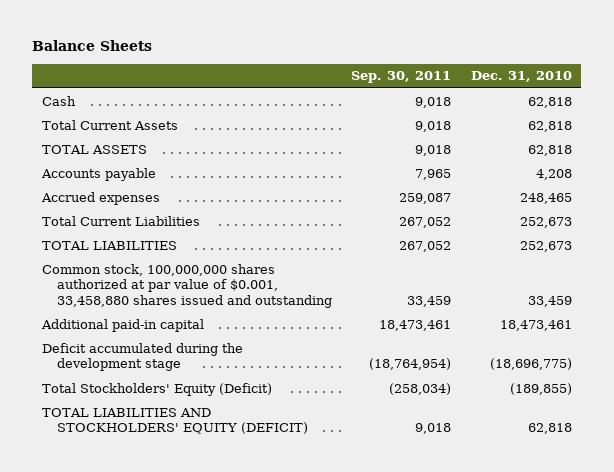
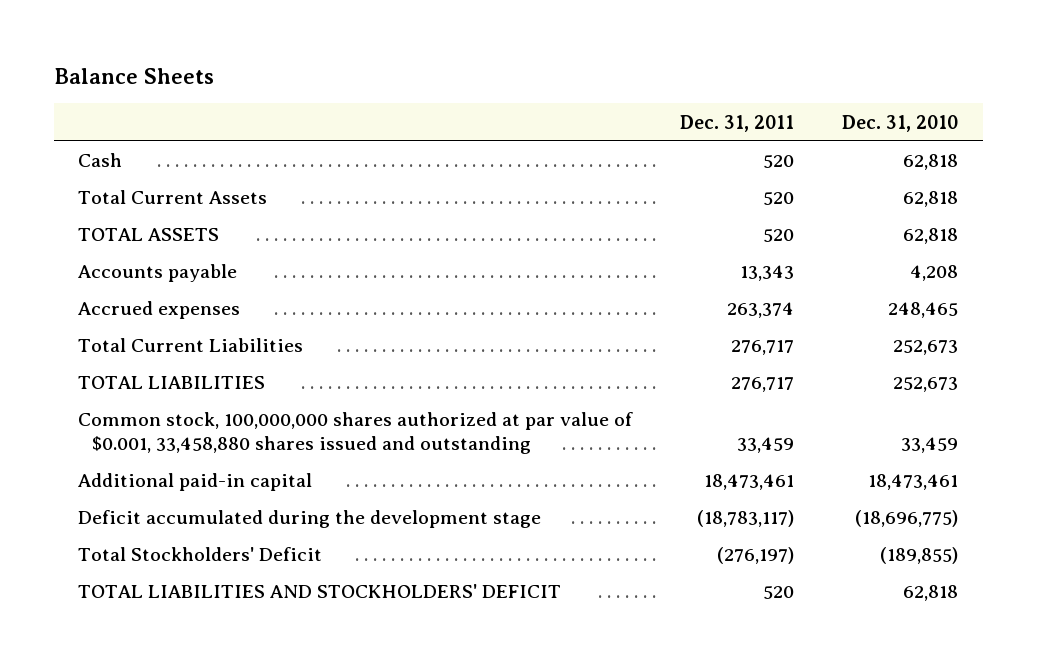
[351,71,452,84] Sep. 30, 2011 -> none
none -> [680,114,795,132] Dec. 31, 2011
[41,382,272,396] Total Stockholders' Equity (Deficit) -> [78,547,323,562] Total Stockholders' Deficit
[41,407,308,435] TOTAL LIABILITIES AND STOCKHOLDERS' EQUITY (DEFICIT) -> [78,584,562,599] TOTAL LIABILITIES AND STOCKHOLDERS' DEFICIT

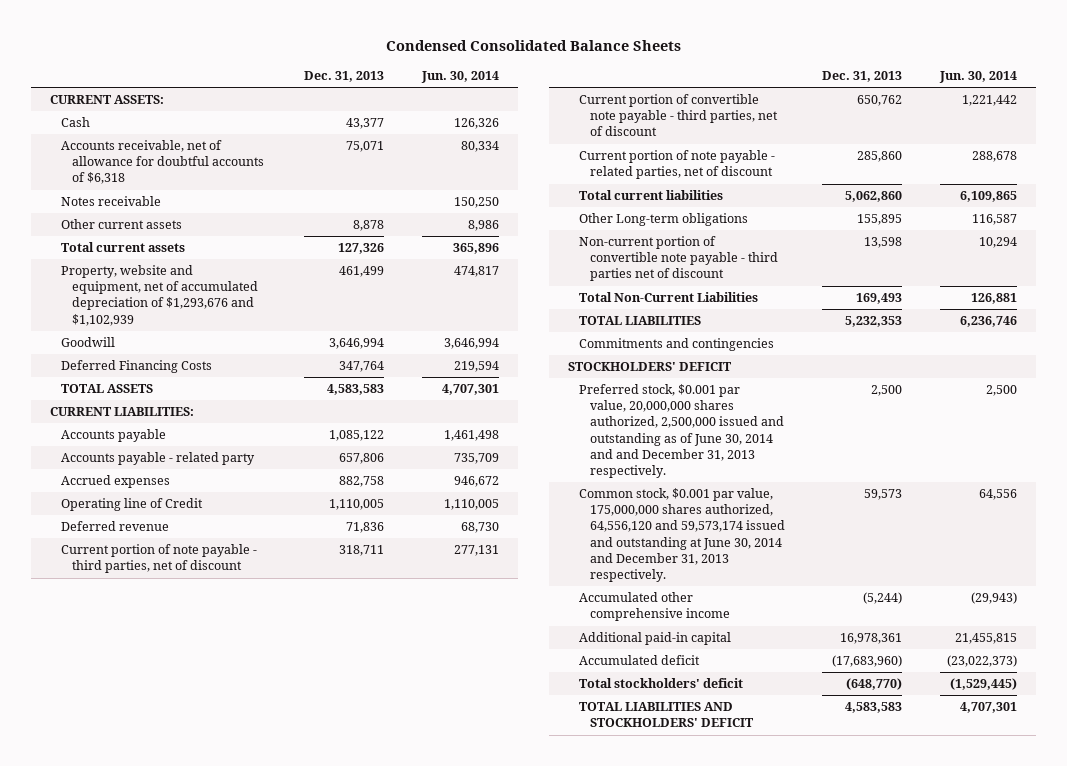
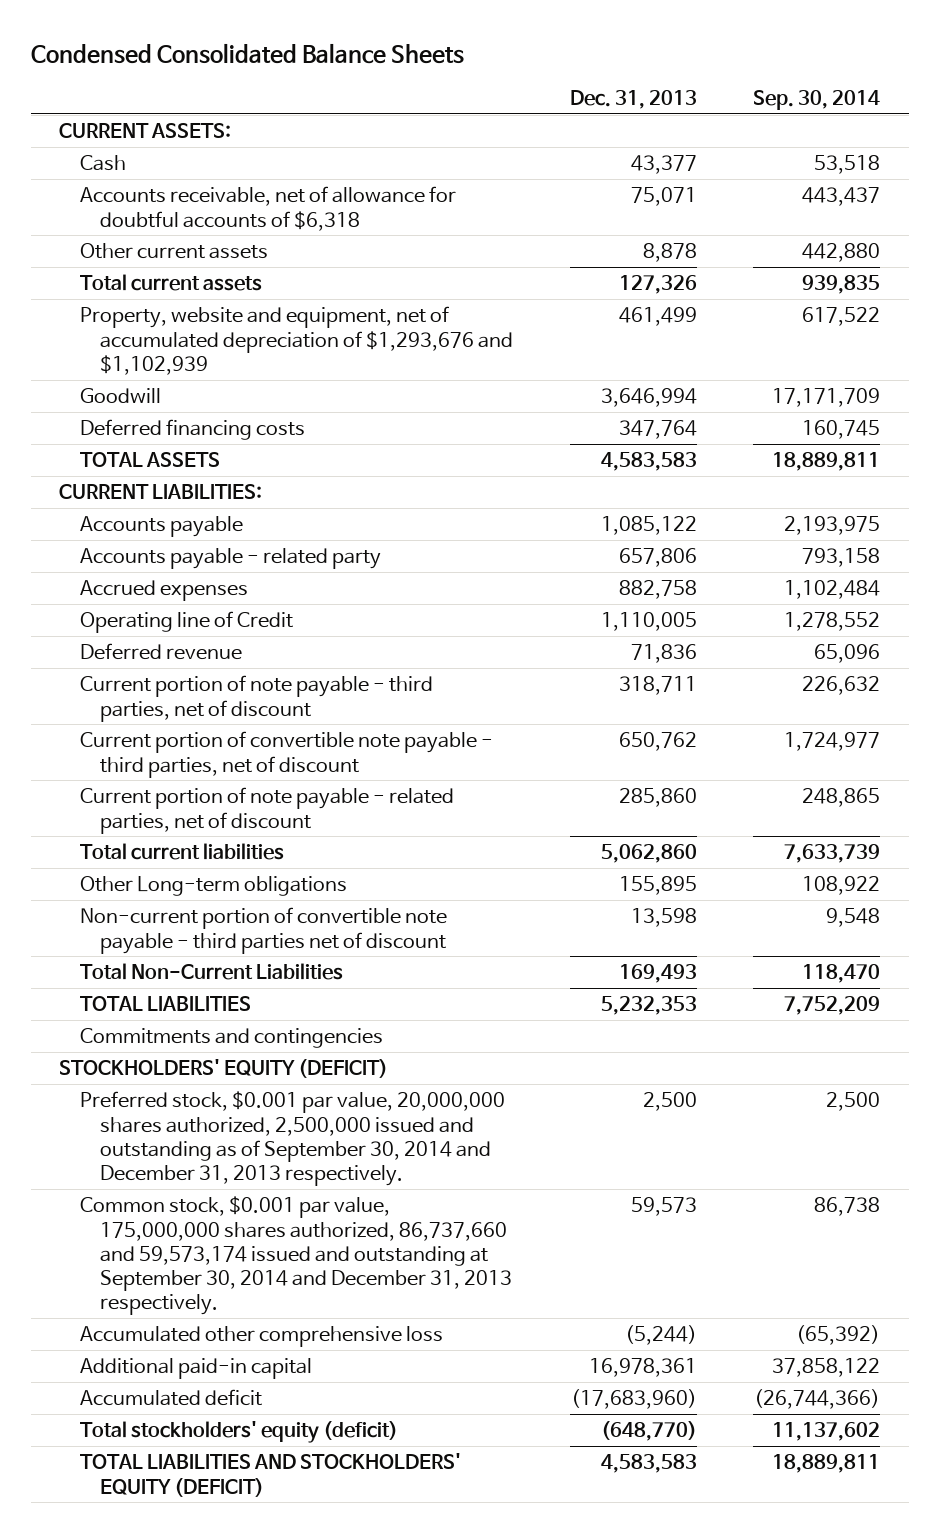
[420,71,499,84] Jun. 30, 2014 -> none
none -> [753,90,881,111] Sep. 30, 2014
[60,196,161,207] Notes receivable -> none
[60,360,212,374] Deferred Financing Costs -> [79,419,305,441] Deferred financing costs
[568,362,733,372] STOCKHOLDERS' DEFICIT -> [58,1059,388,1079] STOCKHOLDERS' EQUITY (DEFICIT)
[578,384,784,478] Preferred stock, $0.001 par value, 20,000,000 shares authorized, 2,500,000 issued and outstanding as of June 30, 2014 and and December 31, 2013 respectively. -> [79,1091,505,1187] Preferred stock, $0.001 par value, 20,000,000 shares authorized, 2,500,000 issued and outstanding as of September 30, 2014 and December 31, 2013 respectively.
[578,488,785,582] Common stock, $0.001 par value, 175,000,000 shares authorized, 64,556,120 and 59,573,174 issued and outstanding at June 30, 2014 and December 31, 2013 respectively. -> [79,1196,513,1316] Common stock, $0.001 par value, 175,000,000 shares authorized, 86,737,660 and 59,573,174 issued and outstanding at September 30, 2014 and December 31, 2013 respectively.
[578,592,730,622] Accumulated other comprehensive income -> [79,1326,443,1348] Accumulated other comprehensive loss
[578,678,743,689] Total stockholders' deficit -> [79,1421,398,1444] Total stockholders' equity (deficit)
[578,702,754,728] TOTAL LIABILITIES AND STOCKHOLDERS' DEFICIT -> [79,1453,461,1497] TOTAL LIABILITIES AND STOCKHOLDERS' EQUITY (DEFICIT)

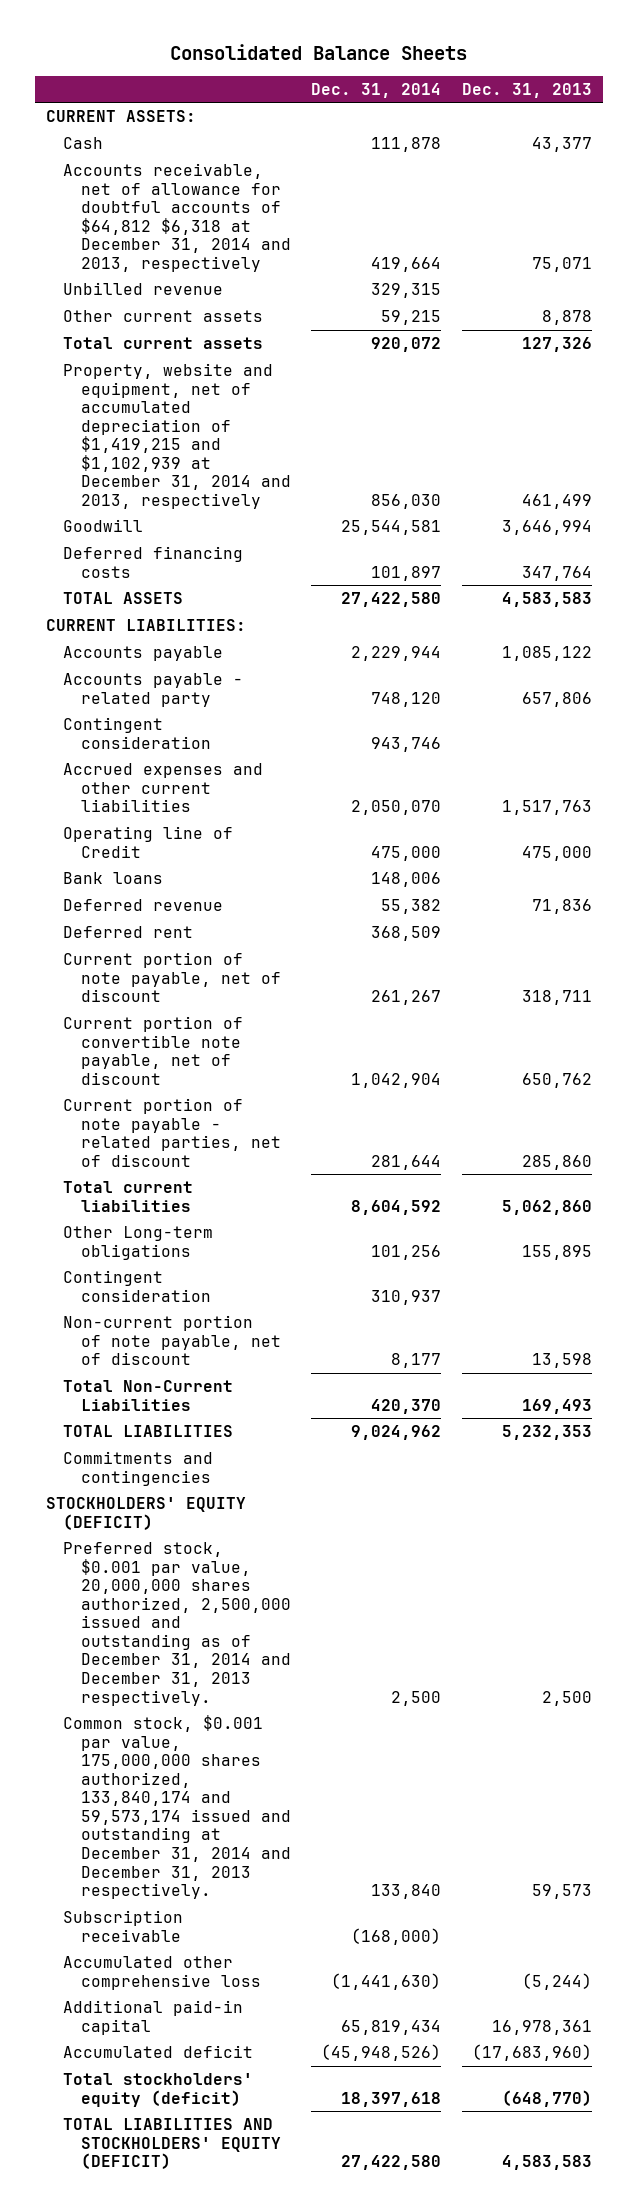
[30,42,464,64] Condensed Consolidated Balance Sheets -> [169,44,467,61] Consolidated Balance Sheets
[753,90,881,111] Sep. 30, 2014 -> none
none -> [311,83,442,99] Dec. 31, 2014
[79,186,456,231] Accounts receivable, net of allowance for doubtful accounts of $6,318 -> [63,163,291,272] Accounts receivable, net of allowance for doubtful accounts of $64,812 $6,318 at December 31, 2014 and 2013, respectively
none -> [63,282,224,296] Unbilled revenue
[79,306,514,375] Property, website and equipment, net of accumulated depreciation of $1,293,676 and $1,102,939 -> [63,363,291,510] Property, website and equipment, net of accumulated depreciation of $1,419,215 and $1,102,939 at December 31, 2014 and 2013, respectively
[79,580,248,602] Accrued expenses -> none
none -> [63,717,211,749] Contingent consideration
none -> [63,763,264,813] Accrued expenses and other current liabilities
[600,612,697,632] 1,110,005 -> [522,845,593,861] 475,000
none -> [63,872,164,885] Bank loans
none -> [63,926,194,939] Deferred rent
[79,675,433,722] Current portion of note payable - third parties, net of discount -> [63,952,281,1003] Current portion of note payable, net of discount
[79,731,493,778] Current portion of convertible note payable - third parties, net of discount -> [63,1016,244,1085] Current portion of convertible note payable, net of discount
none -> [63,1270,211,1302] Contingent consideration
[79,907,447,954] Non-current portion of convertible note payable - third parties net of discount -> [63,1315,281,1366] Non-current portion of note payable, net of discount
[79,1091,505,1187] Preferred stock, $0.001 par value, 20,000,000 shares authorized, 2,500,000 issued and outstanding as of September 30, 2014 and December 31, 2013 respectively. -> [63,1542,291,1706] Preferred stock, $0.001 par value, 20,000,000 shares authorized, 2,500,000 issued and outstanding as of December 31, 2014 and December 31, 2013 respectively.
[79,1196,513,1316] Common stock, $0.001 par value, 175,000,000 shares authorized, 86,737,660 and 59,573,174 issued and outstanding at September 30, 2014 and December 31, 2013 respectively. -> [63,1715,291,1900] Common stock, $0.001 par value, 175,000,000 shares authorized, 133,840,174 and 59,573,174 issued and outstanding at December 31, 2014 and December 31, 2013 respectively.
none -> [63,1910,184,1942] Subscription receivable

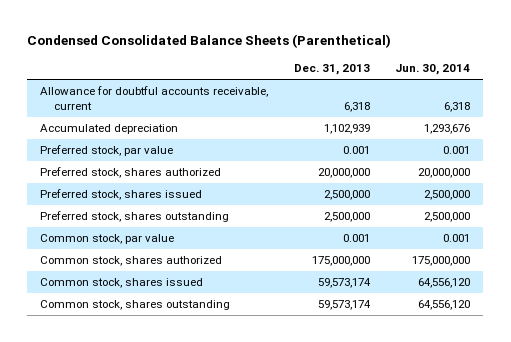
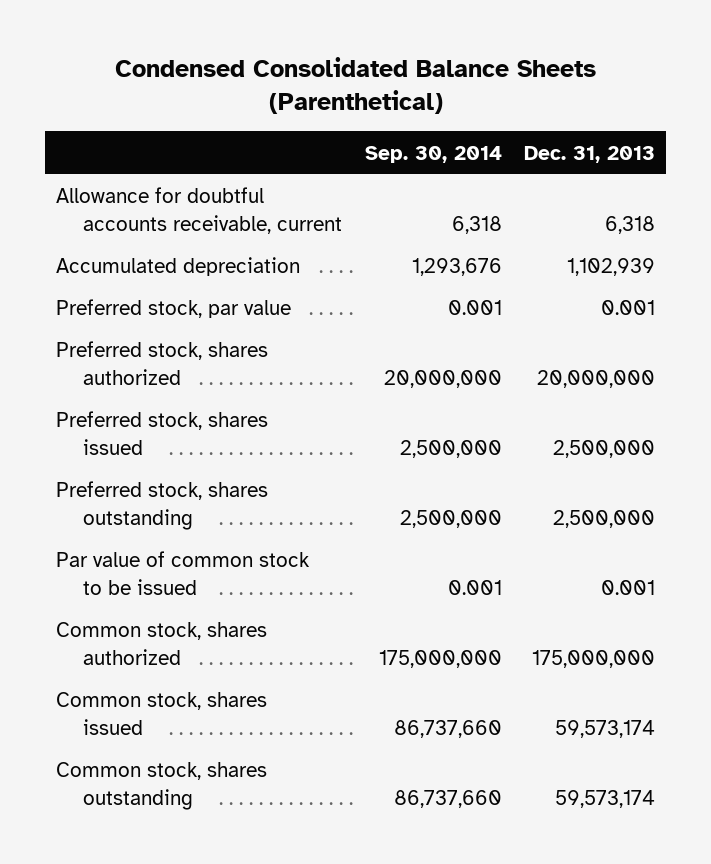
[395,64,471,76] Jun. 30, 2014 -> none
none -> [364,145,502,163] Sep. 30, 2014
[40,234,175,245] Common stock, par value -> [55,551,310,595] Par value of common stock to be issued

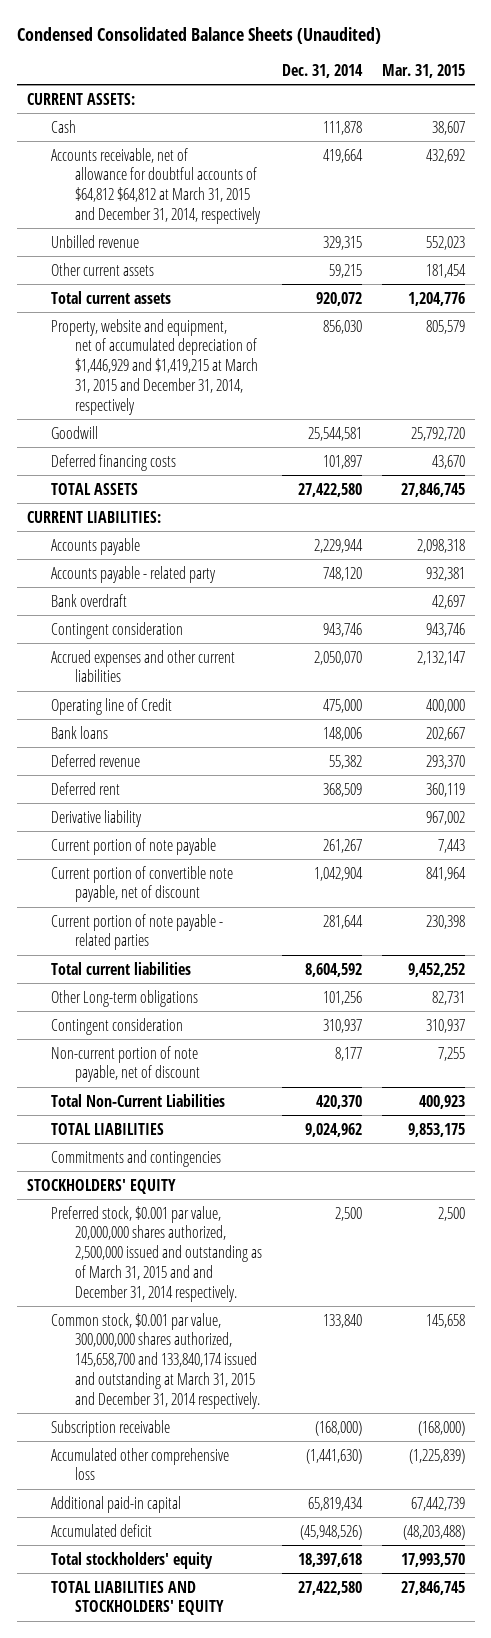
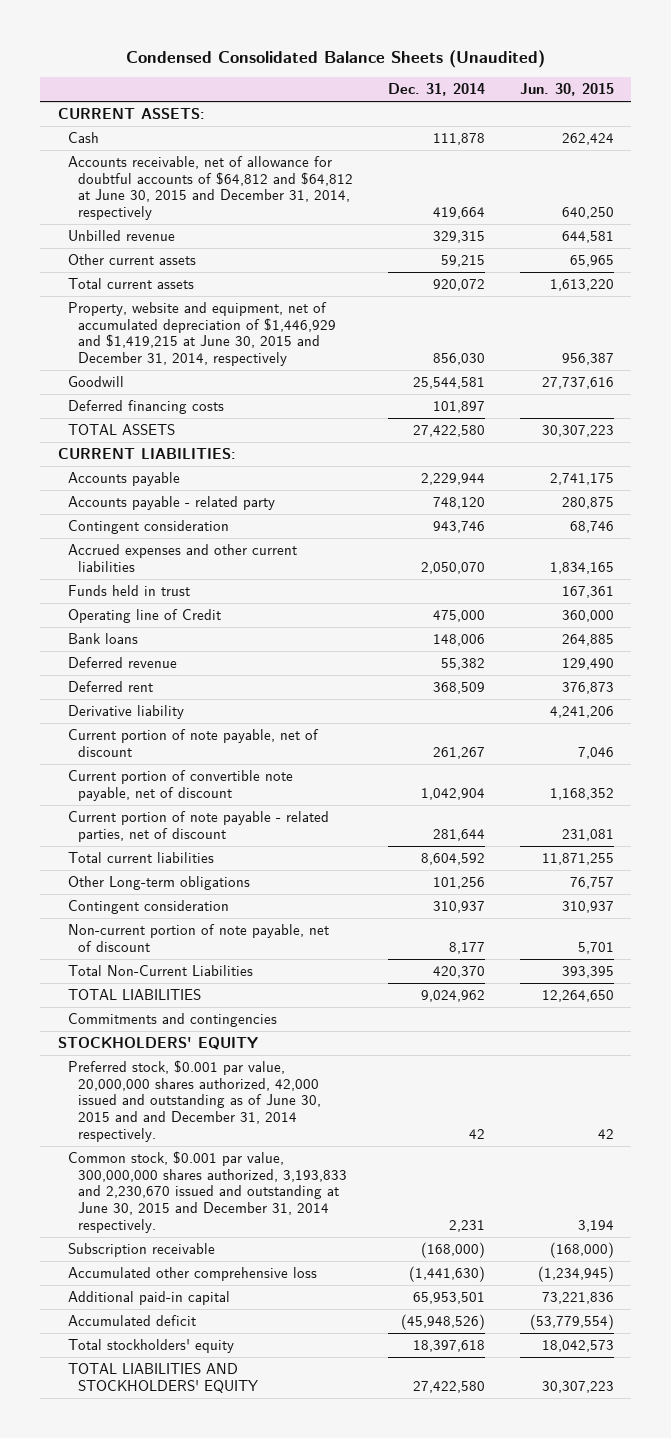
[381,63,465,78] Mar. 31, 2015 -> none
none -> [519,83,614,97] Jun. 30, 2015
[50,147,261,224] Accounts receivable, net of allowance for doubtful accounts of $64,812 $64,812 at March 31, 2015 and December 31, 2014, respectively -> [67,156,354,221] Accounts receivable, net of allowance for doubtful accounts of $64,812 and $64,812 at June 30, 2015 and December 31, 2014, respectively
[50,318,258,415] Property, website and equipment, net of accumulated depreciation of $1,446,929 and $1,419,215 at March 31, 2015 and December 31, 2014, respectively -> [67,302,337,367] Property, website and equipment, net of accumulated depreciation of $1,446,929 and $1,419,215 at June 30, 2015 and December 31, 2014, respectively
[50,593,127,607] Bank overdraft -> none
none -> [67,585,190,597] Funds held in trust
[50,837,216,855] Current portion of note payable -> [67,729,319,757] Current portion of note payable, net of discount
[50,913,223,951] Current portion of note payable - related parties -> [67,811,329,842] Current portion of note payable - related parties, net of discount
[50,1205,262,1302] Preferred stock, $0.001 par value, 20,000,000 shares authorized, 2,500,000 issued and outstanding as of March 31, 2015 and and December 31, 2014 respectively. -> [67,1060,322,1142] Preferred stock, $0.001 par value, 20,000,000 shares authorized, 42,000 issued and outstanding as of June 30, 2015 and and December 31, 2014 respectively.
[334,1206,362,1221] 2,500 -> [468,1128,485,1139] 42
[50,1312,260,1409] Common stock, $0.001 par value, 300,000,000 shares authorized, 145,658,700 and 133,840,174 issued and outstanding at March 31, 2015 and December 31, 2014 respectively. -> [67,1151,348,1233] Common stock, $0.001 par value, 300,000,000 shares authorized, 3,193,833 and 2,230,670 issued and outstanding at June 30, 2015 and December 31, 2014 respectively.
[322,1313,362,1328] 133,840 -> [448,1219,485,1232] 2,231
[307,1496,363,1511] 65,819,434 -> [412,1292,485,1305] 65,953,501

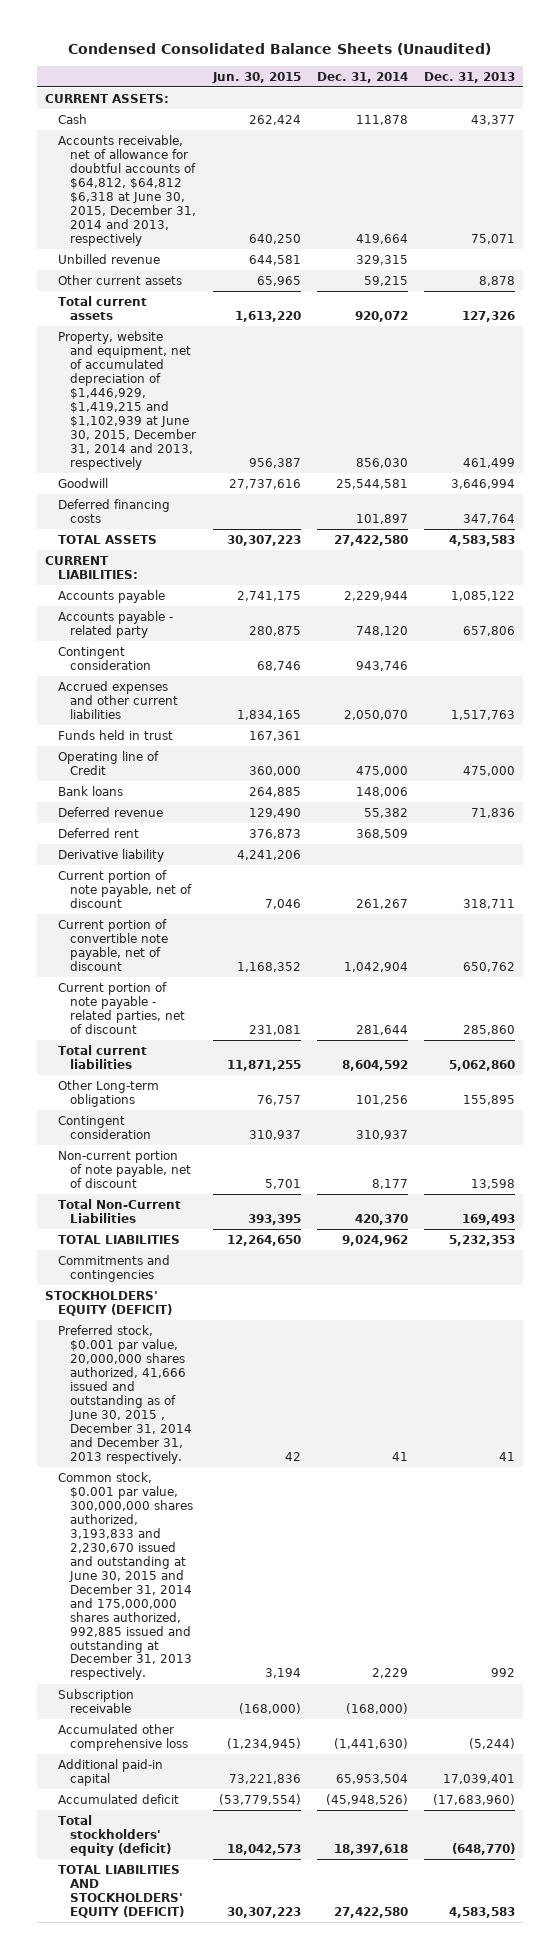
none -> [423,71,515,83] Dec. 31, 2013
[67,156,354,221] Accounts receivable, net of allowance for doubtful accounts of $64,812 and $64,812 at June 30, 2015 and December 31, 2014, respectively -> [57,134,197,246] Accounts receivable, net of allowance for doubtful accounts of $64,812, $64,812 $6,318 at June 30, 2015, December 31, 2014 and 2013, respectively
[67,302,337,367] Property, website and equipment, net of accumulated depreciation of $1,446,929 and $1,419,215 at June 30, 2015 and December 31, 2014, respectively -> [57,330,197,470] Property, website and equipment, net of accumulated depreciation of $1,446,929, $1,419,215 and $1,102,939 at June 30, 2015, December 31, 2014 and 2013, respectively
[57,1037,258,1051] STOCKHOLDERS' EQUITY -> [44,1290,172,1316] STOCKHOLDERS' EQUITY (DEFICIT)
[67,1060,322,1142] Preferred stock, $0.001 par value, 20,000,000 shares authorized, 42,000 issued and outstanding as of June 30, 2015 and and December 31, 2014 respectively. -> [57,1324,193,1464] Preferred stock, $0.001 par value, 20,000,000 shares authorized, 41,666 issued and outstanding as of June 30, 2015 , December 31, 2014 and December 31, 2013 respectively.
[468,1128,485,1139] 42 -> [391,1451,408,1461] 41
[67,1151,348,1233] Common stock, $0.001 par value, 300,000,000 shares authorized, 3,193,833 and 2,230,670 issued and outstanding at June 30, 2015 and December 31, 2014 respectively. -> [57,1471,194,1681] Common stock, $0.001 par value, 300,000,000 shares authorized, 3,193,833 and 2,230,670 issued and outstanding at June 30, 2015 and December 31, 2014 and 175,000,000 shares authorized, 992,885 issued and outstanding at December 31, 2013 respectively.
[448,1219,485,1232] 2,231 -> [371,1668,408,1679] 2,229
[412,1292,485,1305] 65,953,501 -> [335,1773,408,1784] 65,953,504
[67,1339,234,1354] Total stockholders' equity -> [57,1814,172,1856] Total stockholders' equity (deficit)
[67,1363,259,1393] TOTAL LIABILITIES AND STOCKHOLDERS' EQUITY -> [57,1864,185,1918] TOTAL LIABILITIES AND STOCKHOLDERS' EQUITY (DEFICIT)

